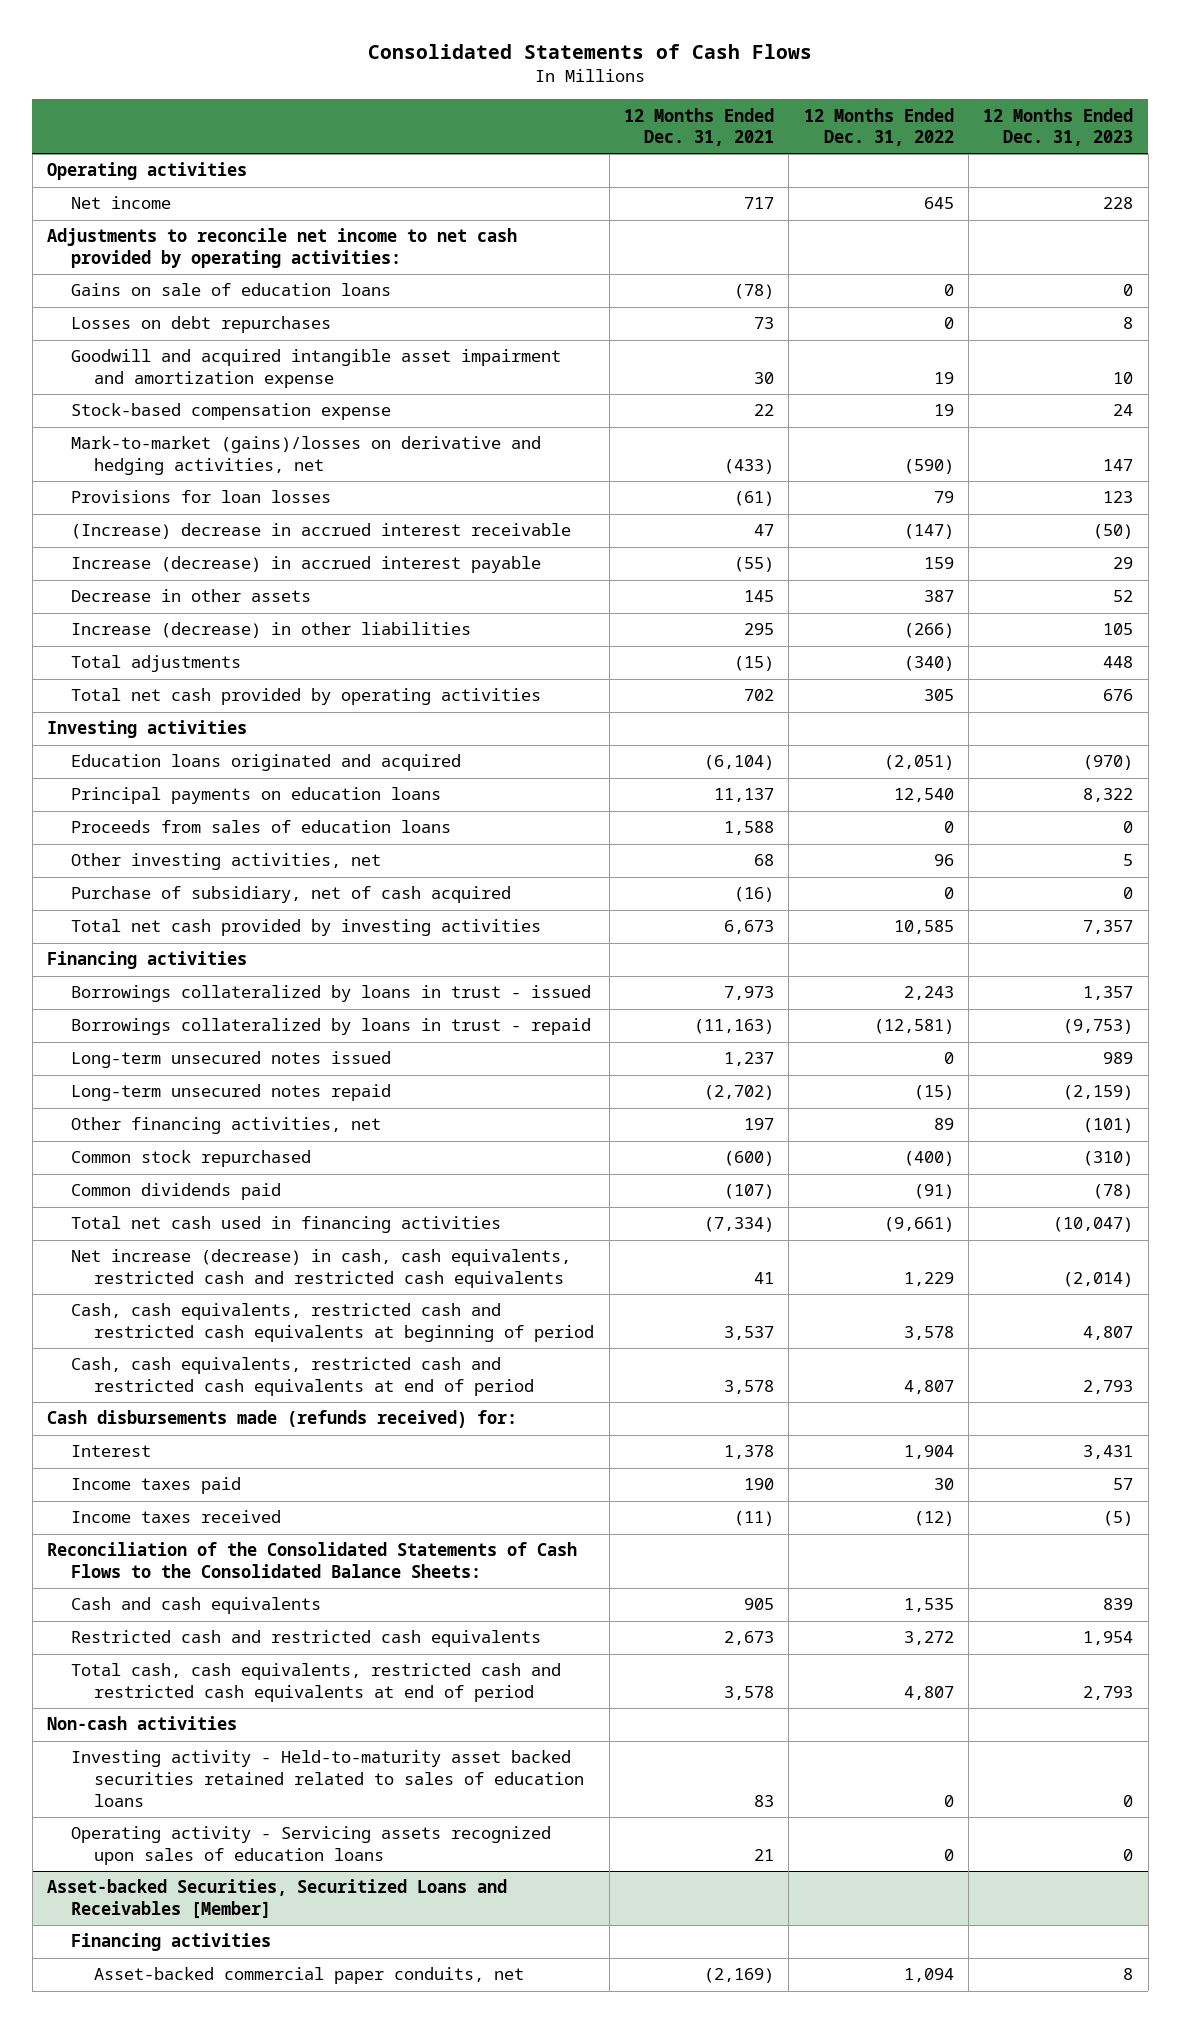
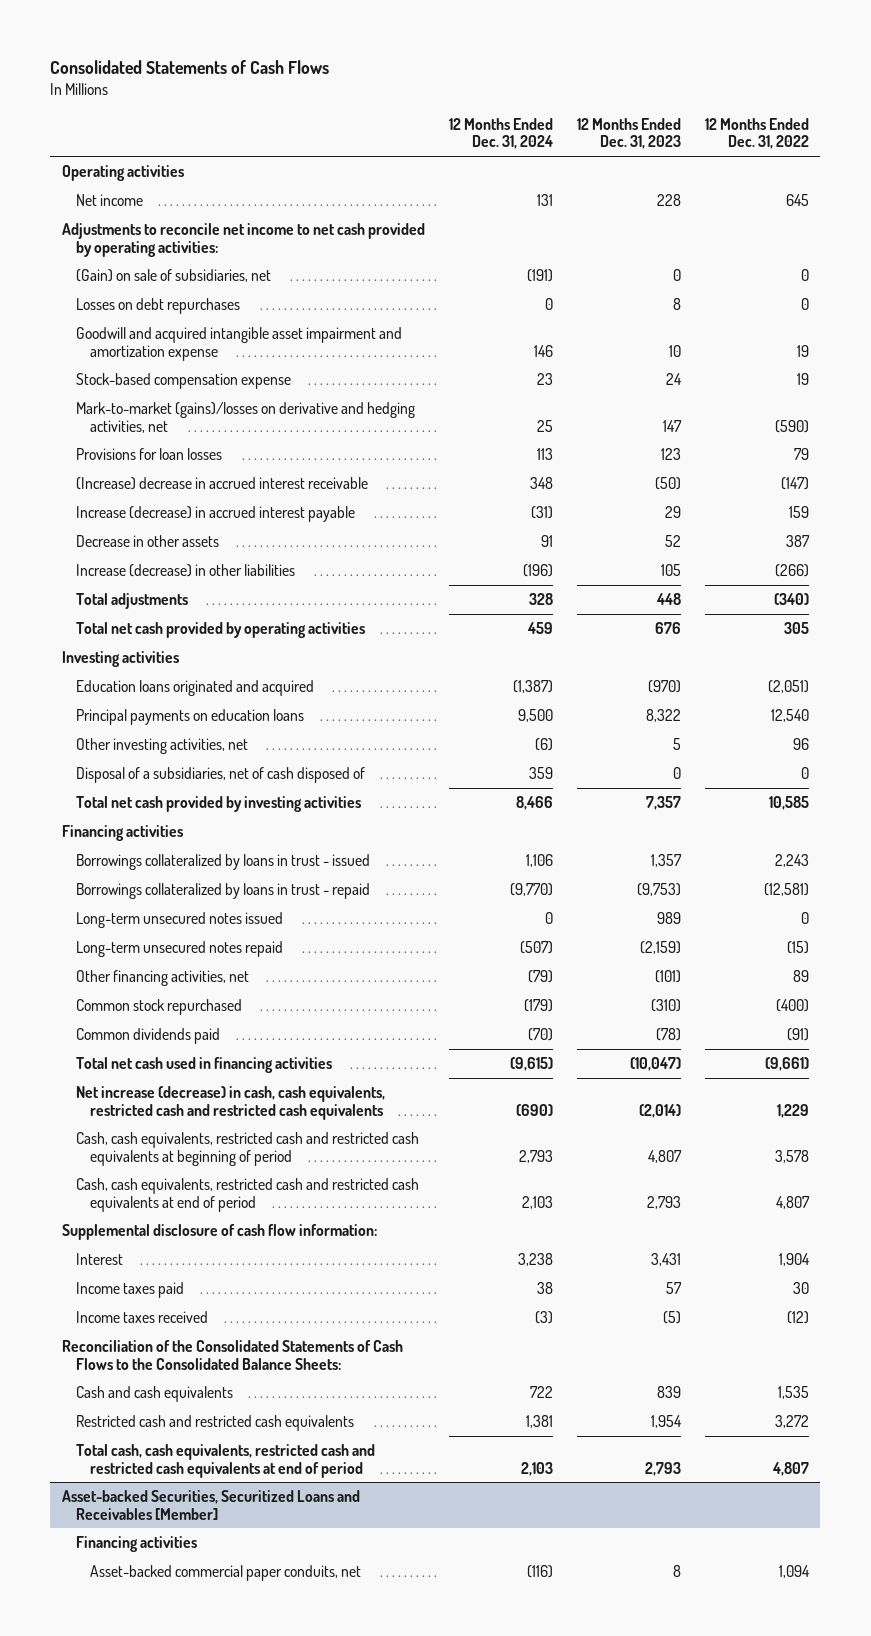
[623,107,774,147] 12 Months Ended Dec. 31, 2021 -> none
none -> [449,117,554,150] 12 Months Ended Dec. 31, 2024
[70,283,391,297] Gains on sale of education loans -> [76,268,272,282] (Gain) on sale of subsidiaries, net
[70,820,451,834] Proceeds from sales of education loans -> none
[70,886,511,904] Purchase of subsidiary, net of cash acquired -> none
none -> [76,766,366,783] Disposal of a subsidiaries, net of cash disposed of
[47,1410,518,1429] Cash disbursements made (refunds received) for: -> [62,1223,378,1240] Supplemental disclosure of cash flow information:
[47,1716,238,1731] Non-cash activities -> none
[70,1750,585,1807] Investing activity - Held-to-maturity asset backed securities retained related to sales of education loans -> none
[70,1826,551,1866] Operating activity - Servicing assets recognized upon sales of education loans -> none

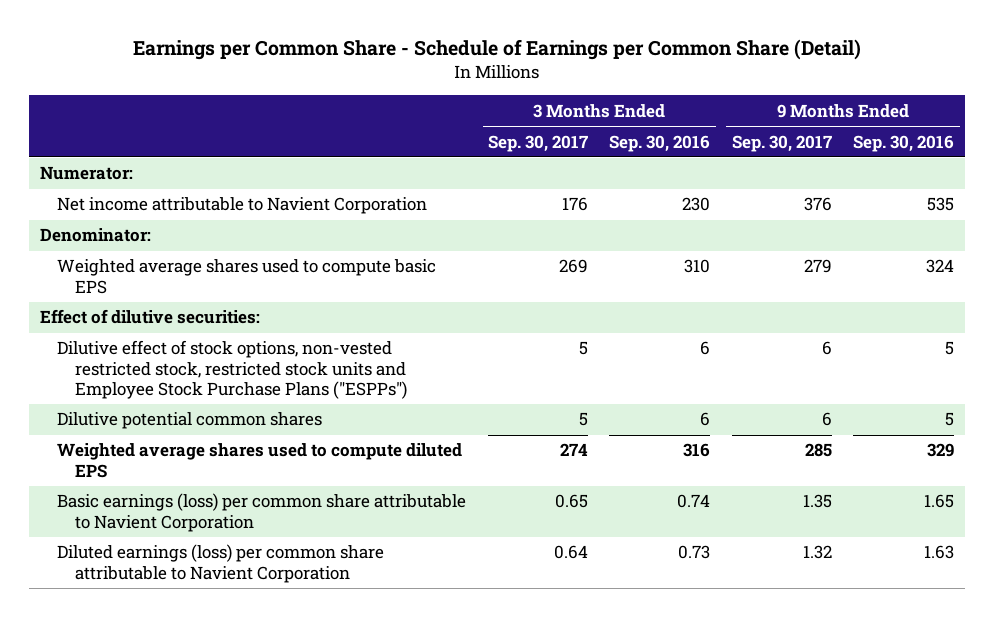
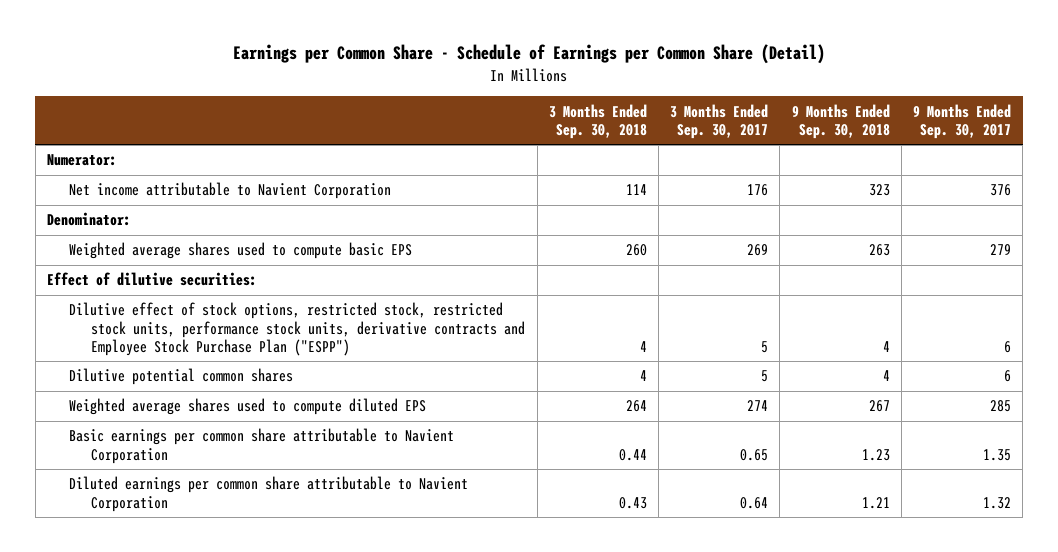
[609,134,711,152] Sep. 30, 2016 -> none
[853,134,955,152] Sep. 30, 2016 -> none
none -> [548,103,647,139] 3 Months Ended Sep. 30, 2018
none -> [791,103,890,139] 9 Months Ended Sep. 30, 2018
[57,340,408,399] Dilutive effect of stock options, non-vested restricted stock, restricted stock units and Employee Stock Purchase Plans ("ESPPs") -> [69,302,526,357] Dilutive effect of stock options, restricted stock, restricted stock units, performance stock units, derivative contracts and Employee Stock Purchase Plan ("ESPP")
[57,493,467,532] Basic earnings (loss) per common share attributable to Navient Corporation -> [69,428,455,464] Basic earnings per common share attributable to Navient Corporation
[57,544,385,583] Diluted earnings (loss) per common share attributable to Navient Corporation -> [69,476,469,512] Diluted earnings per common share attributable to Navient Corporation

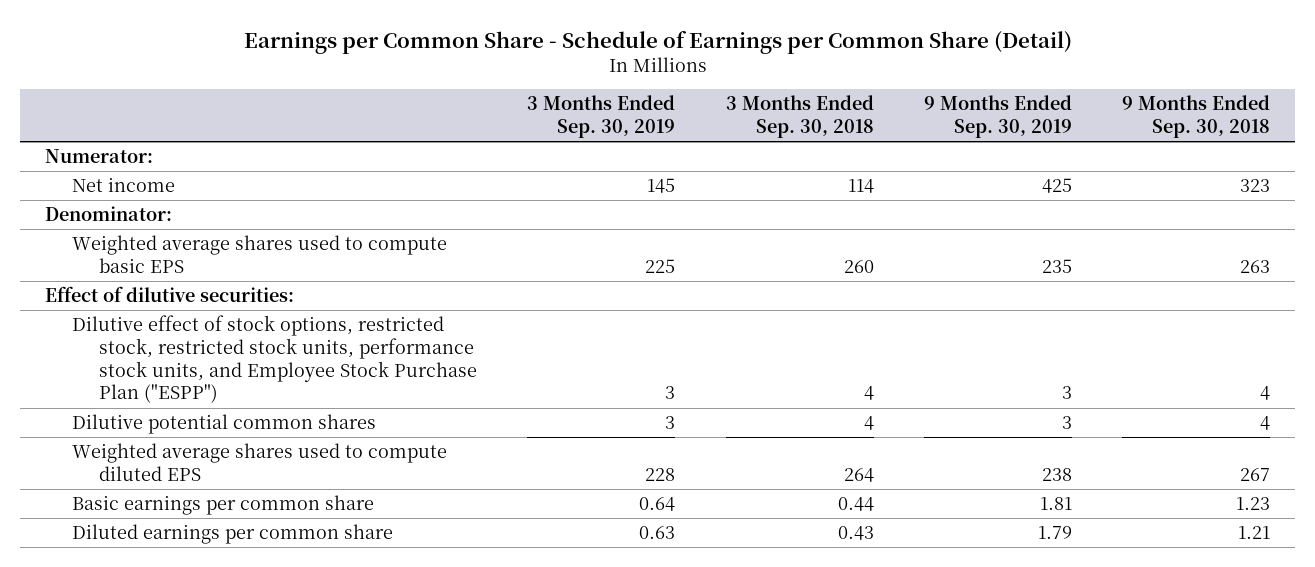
[670,103,769,139] 3 Months Ended Sep. 30, 2017 -> none
[912,103,1011,139] 9 Months Ended Sep. 30, 2017 -> none
none -> [527,95,676,139] 3 Months Ended Sep. 30, 2019
none -> [923,95,1072,139] 9 Months Ended Sep. 30, 2019
[69,182,392,200] Net income attributable to Navient Corporation -> [72,177,176,193] Net income
[69,302,526,357] Dilutive effect of stock options, restricted stock, restricted stock units, performance stock units, derivative contracts and Employee Stock Purchase Plan ("ESPP") -> [72,315,478,404] Dilutive effect of stock options, restricted stock, restricted stock units, performance stock units, and Employee Stock Purchase Plan ("ESPP")
[69,428,455,464] Basic earnings per common share attributable to Navient Corporation -> [72,495,375,516] Basic earnings per common share
[69,476,469,512] Diluted earnings per common share attributable to Navient Corporation -> [72,524,394,545] Diluted earnings per common share

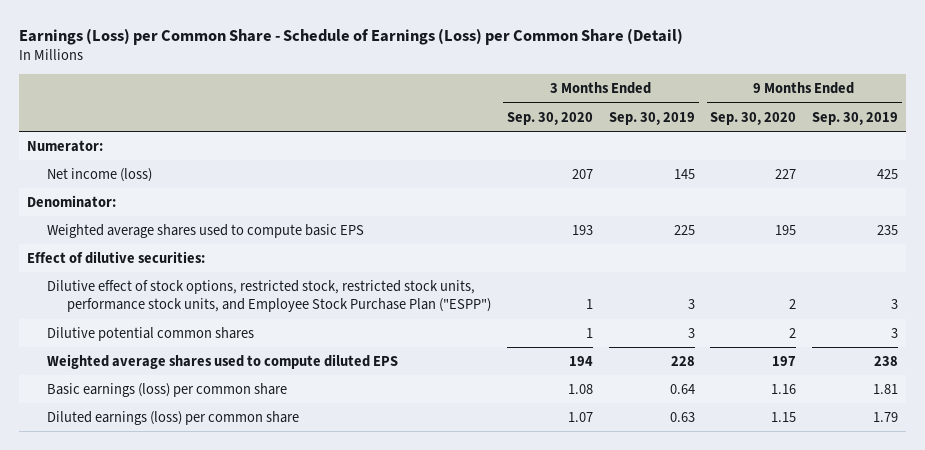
[243,30,1072,54] Earnings per Common Share - Schedule of Earnings per Common Share (Detail) -> [18,27,683,45] Earnings (Loss) per Common Share - Schedule of Earnings (Loss) per Common Share (Detail)
[725,95,874,139] 3 Months Ended Sep. 30, 2018 -> none
[1121,95,1270,139] 9 Months Ended Sep. 30, 2018 -> none
none -> [506,111,593,125] Sep. 30, 2020
none -> [710,111,797,125] Sep. 30, 2020
[72,177,176,193] Net income -> [46,167,152,182] Net income (loss)
[72,495,375,516] Basic earnings per common share -> [46,382,287,397] Basic earnings (loss) per common share
[72,524,394,545] Diluted earnings per common share -> [46,410,299,425] Diluted earnings (loss) per common share

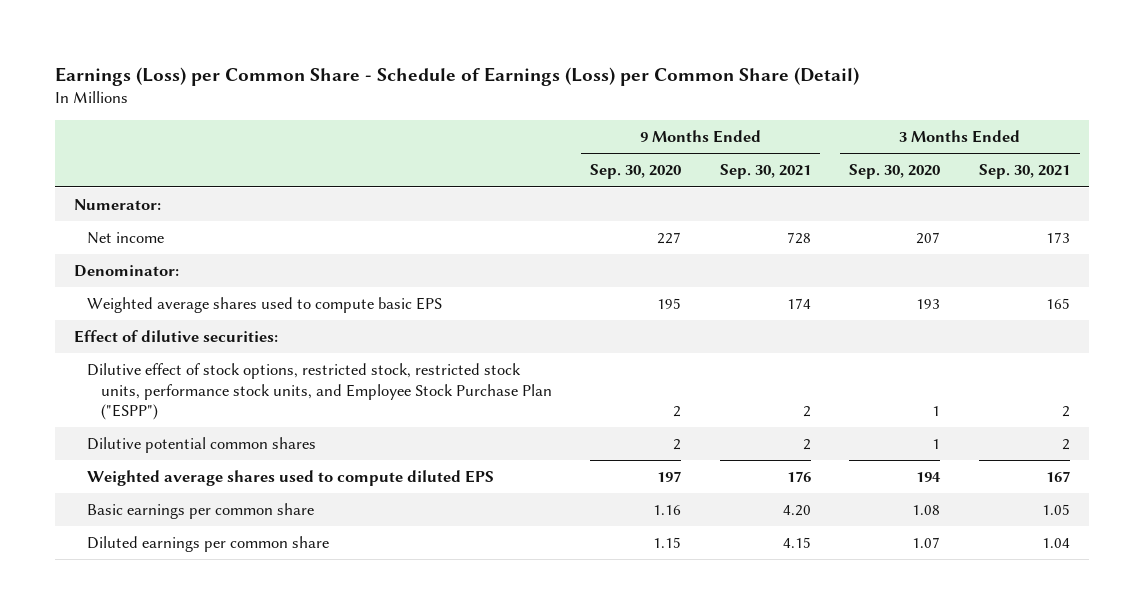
[608,111,695,125] Sep. 30, 2019 -> none
[812,111,899,125] Sep. 30, 2019 -> none
none -> [719,164,811,180] Sep. 30, 2021
none -> [978,164,1070,180] Sep. 30, 2021
[46,167,152,182] Net income (loss) -> [87,232,165,245] Net income
[46,382,287,397] Basic earnings (loss) per common share -> [87,503,315,520] Basic earnings per common share
[46,410,299,425] Diluted earnings (loss) per common share -> [87,536,330,553] Diluted earnings per common share

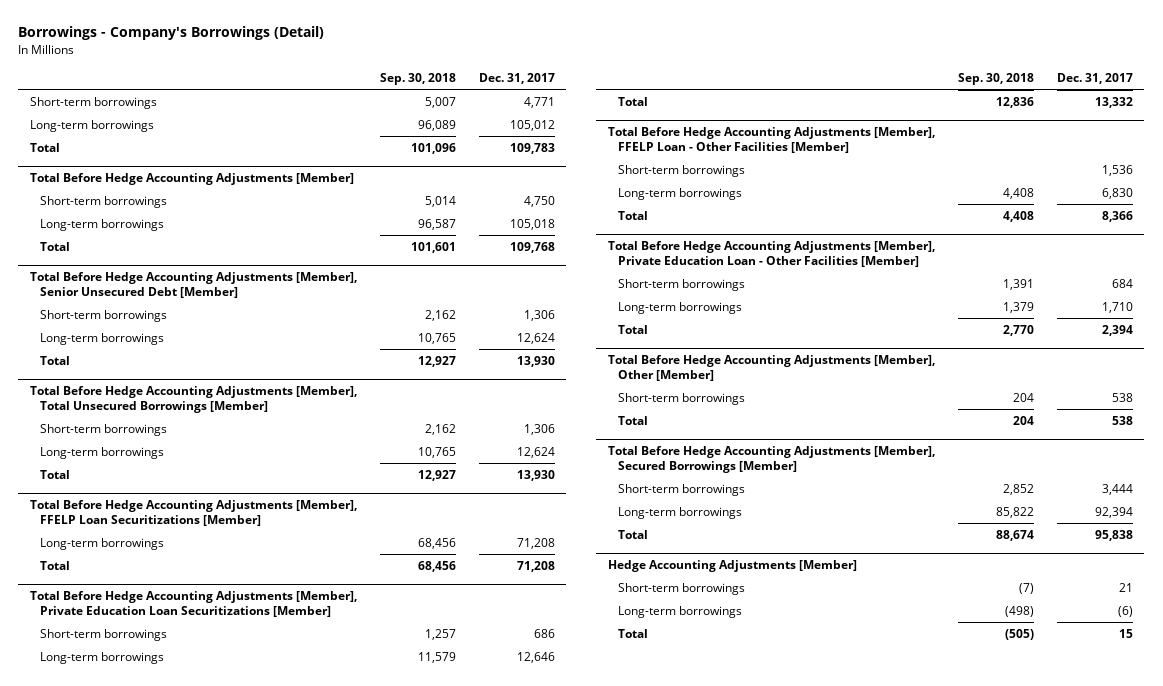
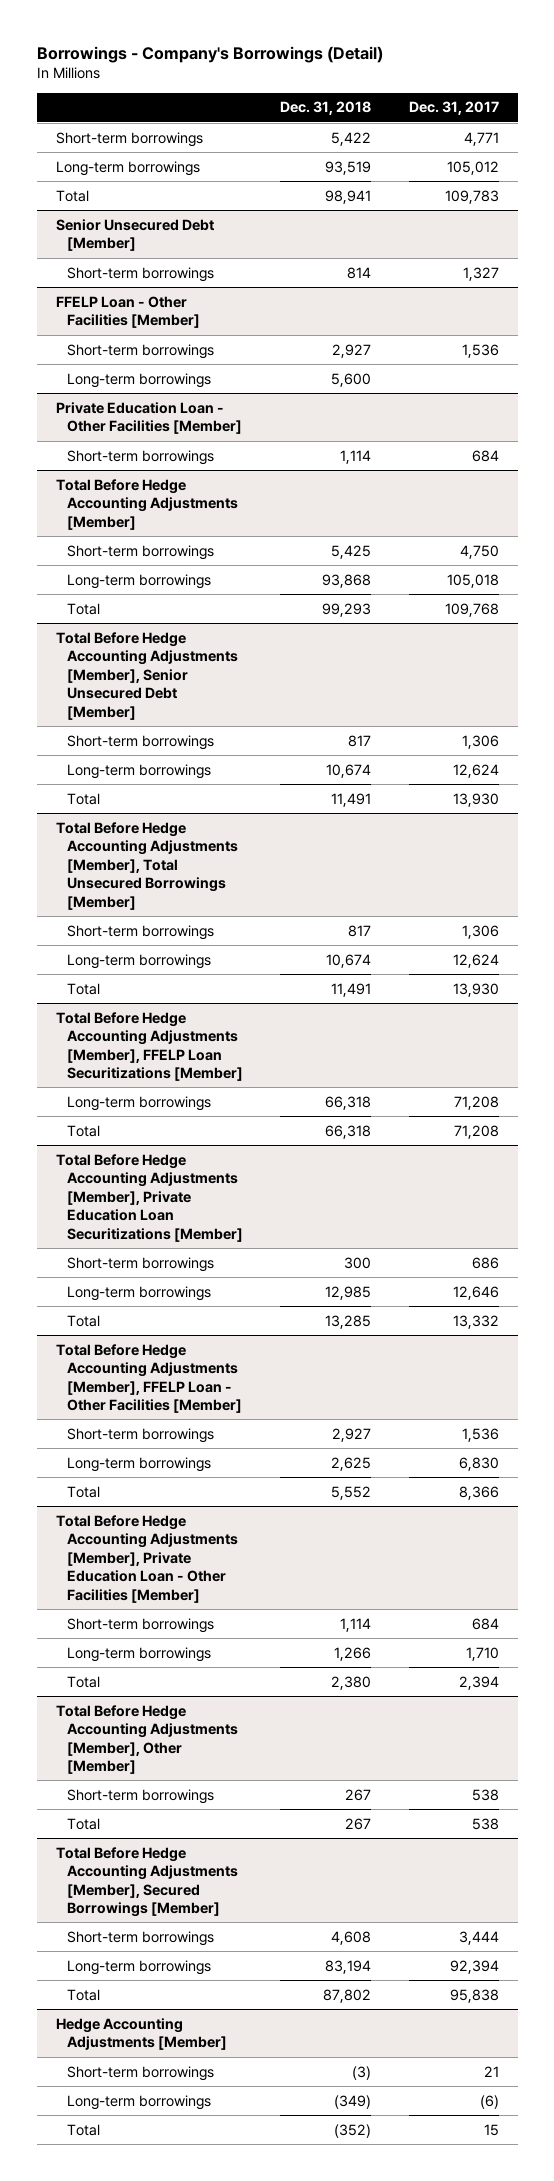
[379,72,456,85] Sep. 30, 2018 -> none
none -> [280,101,372,116] Dec. 31, 2018
none -> [55,218,214,252] Senior Unsecured Debt [Member]
none -> [66,266,214,282] Short-term borrowings
none -> [55,295,200,329] FFELP Loan - Other Facilities [Member]
none -> [66,343,214,359] Short-term borrowings
none -> [66,372,211,388] Long-term borrowings
none -> [55,401,242,435] Private Education Loan - Other Facilities [Member]
none -> [66,449,214,465] Short-term borrowings

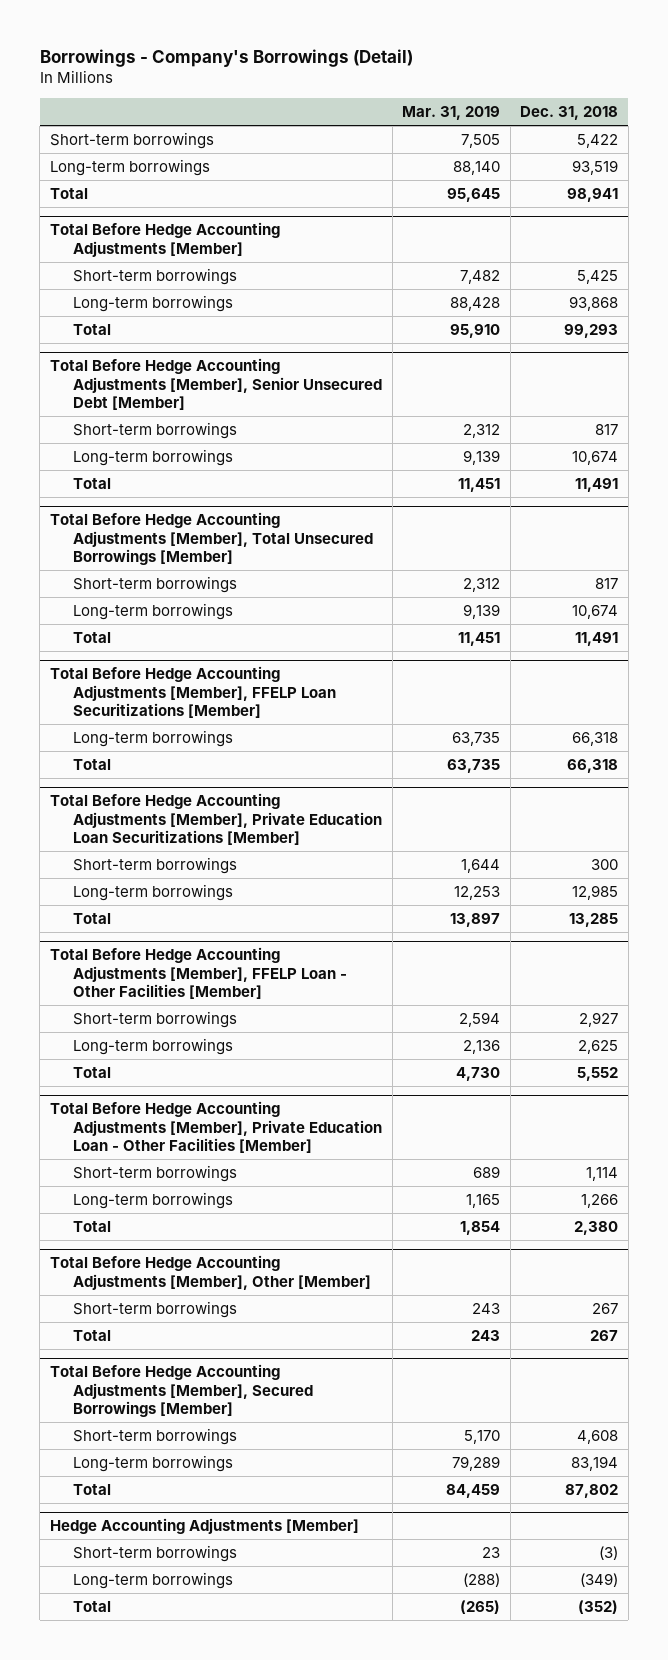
[408,101,499,116] Dec. 31, 2017 -> none
none -> [402,106,501,121] Mar. 31, 2019
[55,218,214,252] Senior Unsecured Debt [Member] -> none
[66,266,214,282] Short-term borrowings -> none
[55,295,200,329] FFELP Loan - Other Facilities [Member] -> none
[66,343,214,359] Short-term borrowings -> none
[66,372,211,388] Long-term borrowings -> none
[55,401,242,435] Private Education Loan - Other Facilities [Member] -> none
[66,449,214,465] Short-term borrowings -> none

